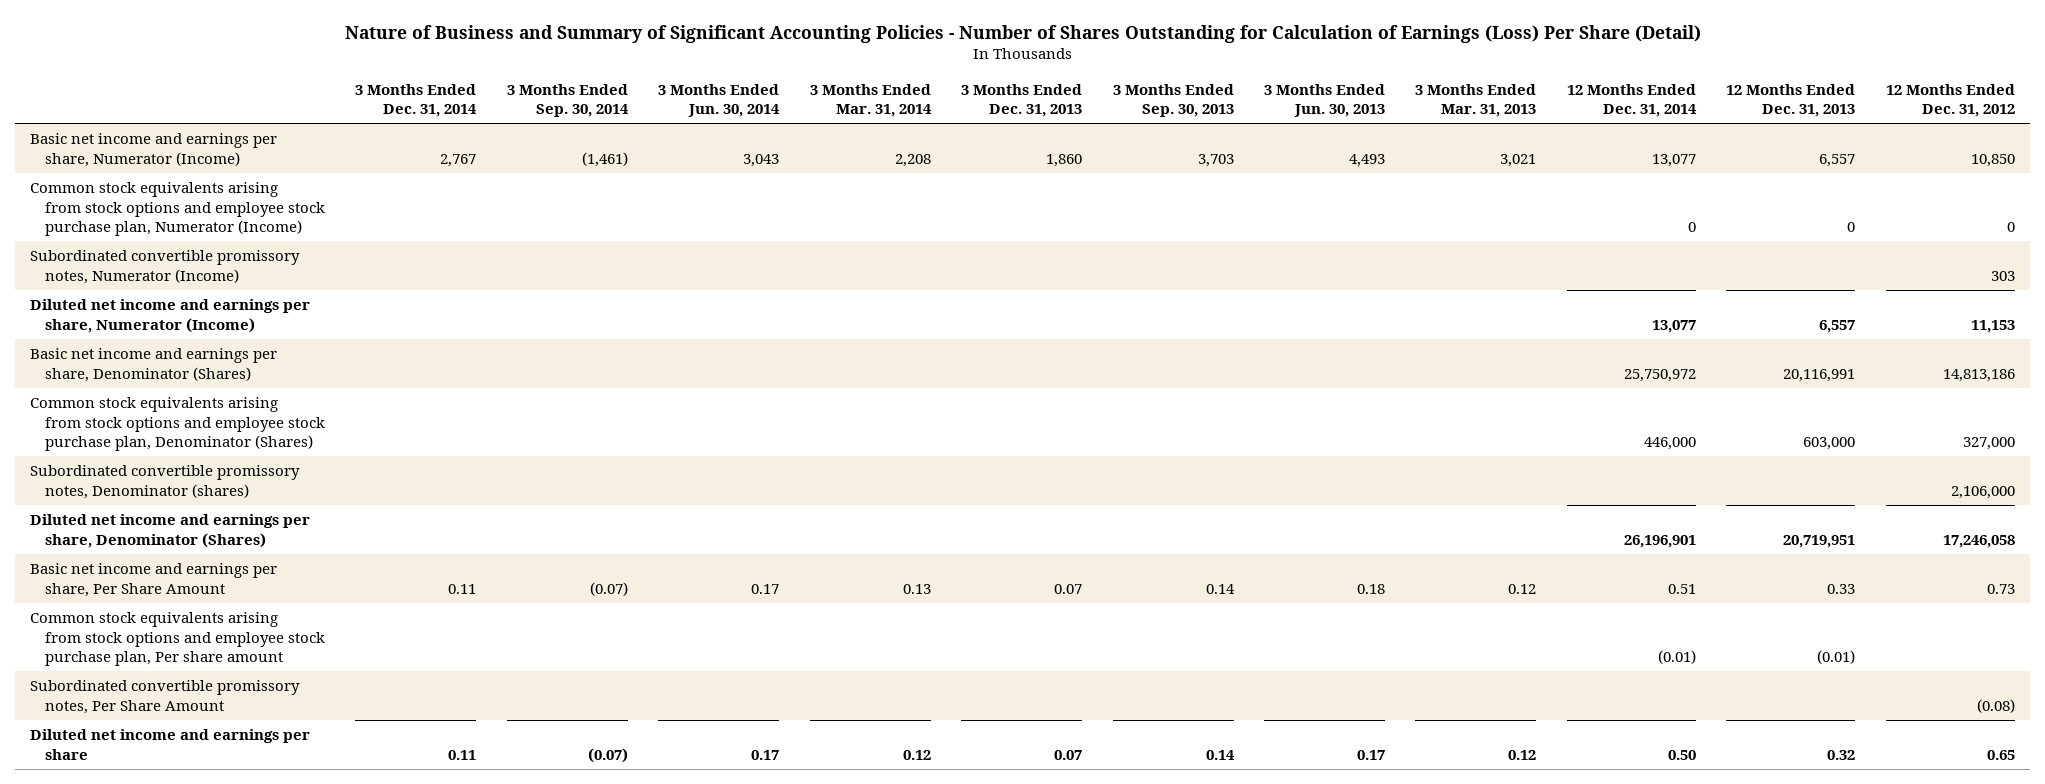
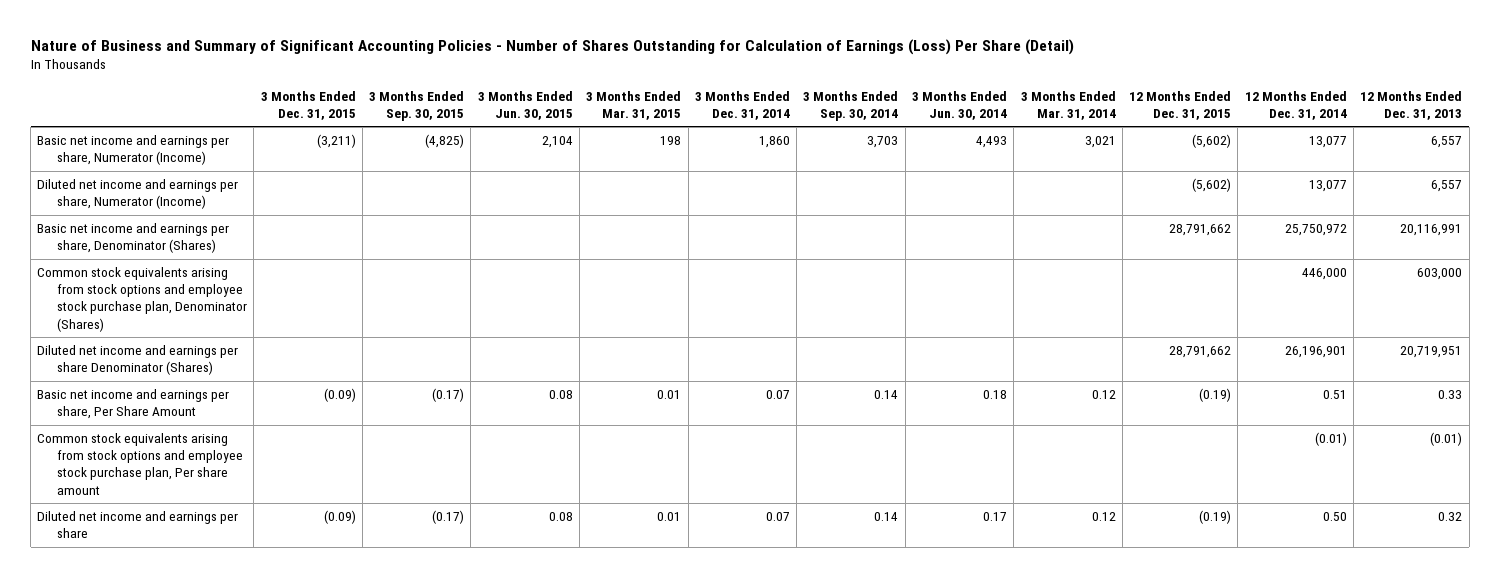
[961,83,1083,117] 3 Months Ended Dec. 31, 2013 -> none
[1112,83,1234,117] 3 Months Ended Sep. 30, 2013 -> none
[1264,83,1386,117] 3 Months Ended Jun. 30, 2013 -> none
[1415,83,1537,117] 3 Months Ended Mar. 31, 2013 -> none
[1885,83,2015,117] 12 Months Ended Dec. 31, 2012 -> none
none -> [260,90,356,120] 3 Months Ended Dec. 31, 2015
none -> [369,90,465,121] 3 Months Ended Sep. 30, 2015
none -> [477,90,573,120] 3 Months Ended Jun. 30, 2015
none -> [586,90,682,120] 3 Months Ended Mar. 31, 2015
none -> [1129,90,1232,120] 12 Months Ended Dec. 31, 2015
[30,182,325,236] Common stock equivalents arising from stock options and employee stock purchase plan, Numerator (Income) -> none
[30,250,301,284] Subordinated convertible promissory notes, Numerator (Income) -> none
[440,153,477,167] 2,767 -> [758,136,790,149] 1,860
[581,151,628,167] (1,461) -> [867,136,899,149] 3,703
[743,153,780,167] 3,043 -> [975,136,1007,149] 4,493
[894,153,931,167] 2,208 -> [1084,136,1116,149] 3,021
[30,465,301,499] Subordinated convertible promissory notes, Denominator (shares) -> none
[30,514,311,548] Diluted net income and earnings per share, Denominator (Shares) -> [37,345,239,376] Diluted net income and earnings per share Denominator (Shares)
[448,583,477,594] 0.11 -> [765,390,790,400] 0.07
[589,581,628,596] (0.07) -> [874,390,899,400] 0.14
[751,583,780,594] 0.17 -> [982,390,1007,400] 0.18
[902,583,931,594] 0.13 -> [1091,390,1116,400] 0.12
[30,680,301,714] Subordinated convertible promissory notes, Per Share Amount -> none
[448,749,477,760] 0.11 -> [765,512,790,522] 0.07
[587,747,628,763] (0.07) -> [874,512,899,522] 0.14

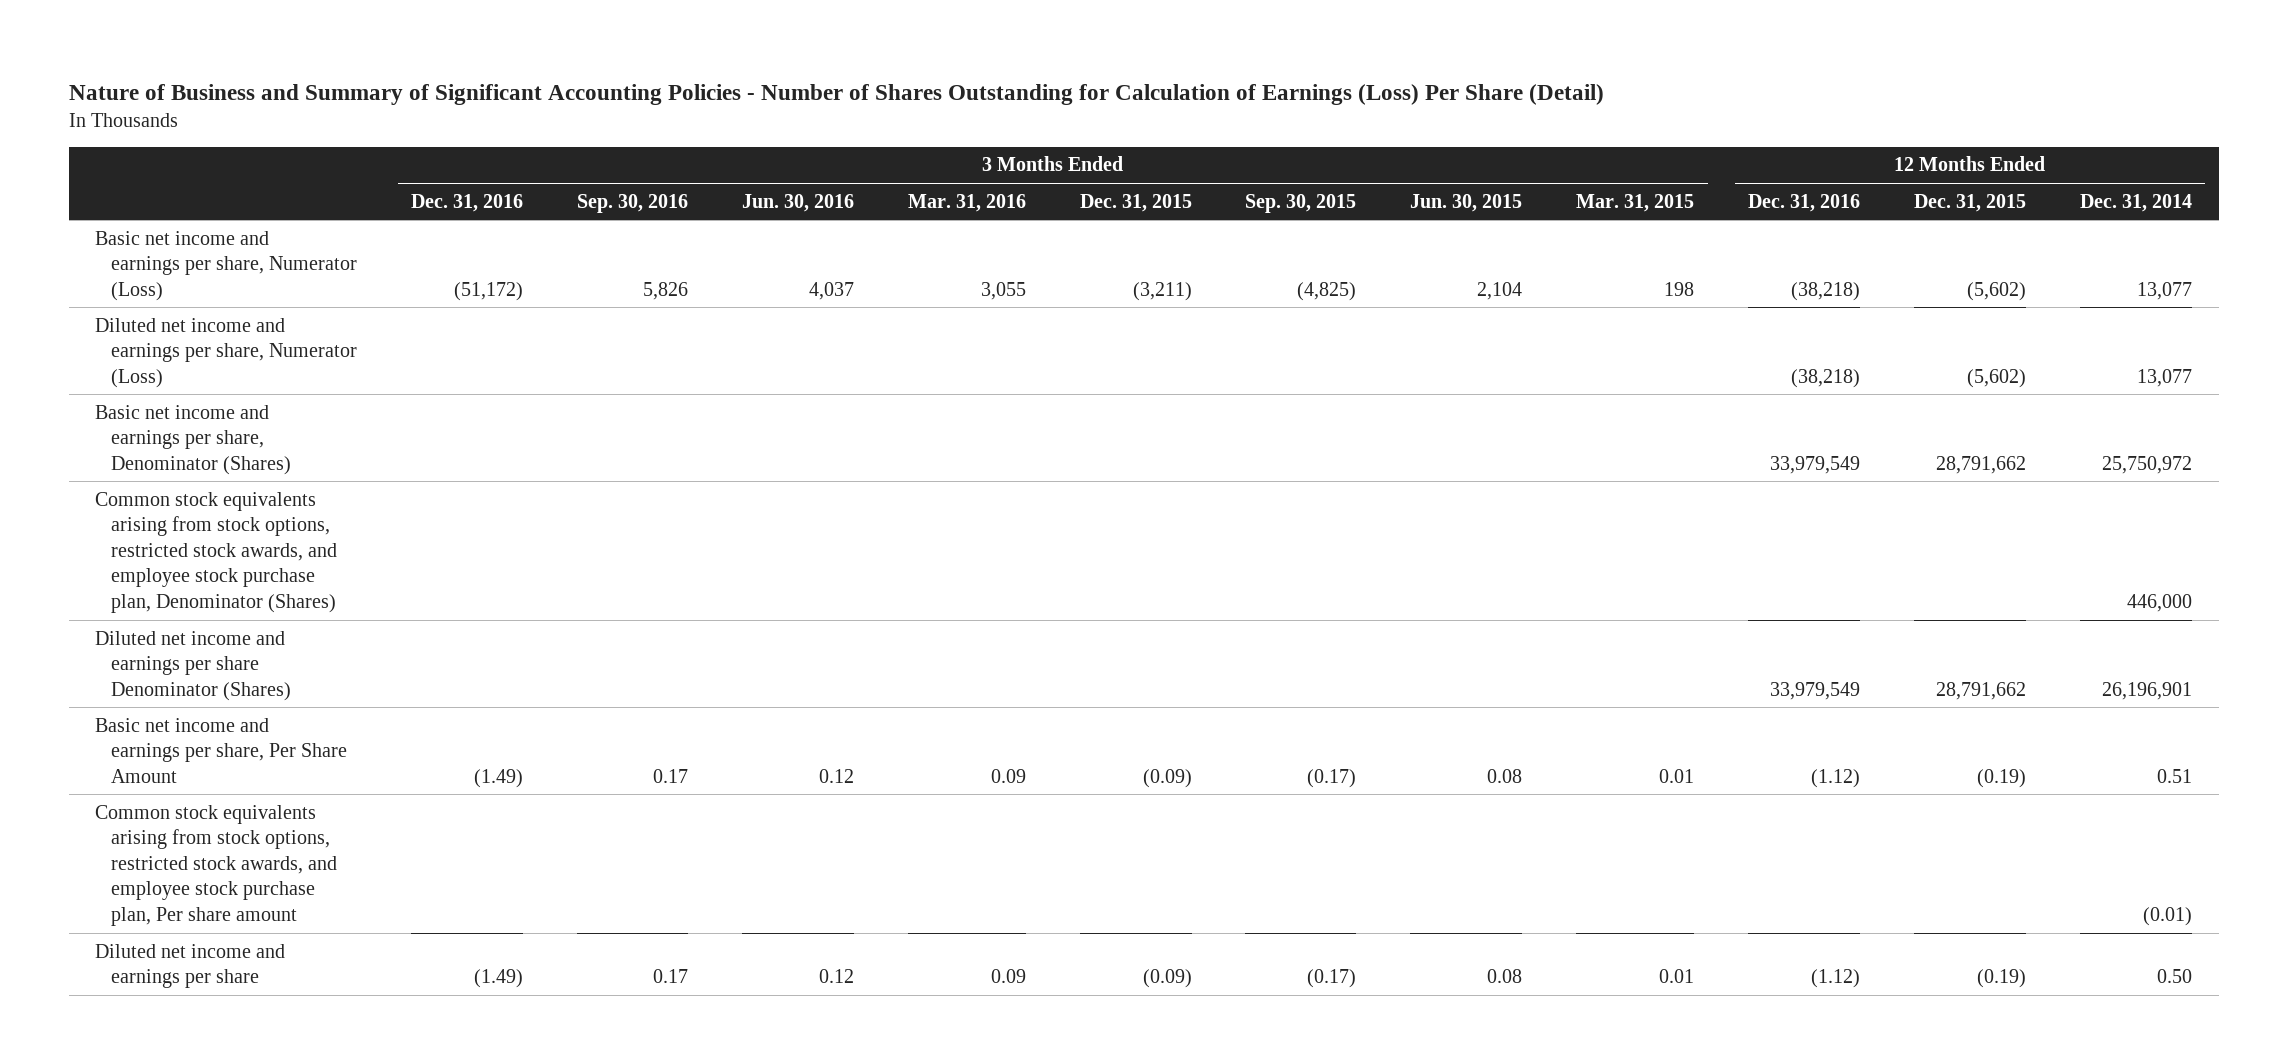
[694,90,790,120] 3 Months Ended Dec. 31, 2014 -> none
[803,90,899,121] 3 Months Ended Sep. 30, 2014 -> none
[911,90,1007,120] 3 Months Ended Jun. 30, 2014 -> none
[1020,90,1116,120] 3 Months Ended Mar. 31, 2014 -> none
[1360,90,1463,120] 12 Months Ended Dec. 31, 2013 -> none
none -> [411,193,524,212] Dec. 31, 2016
none -> [576,193,688,213] Sep. 30, 2016
none -> [741,193,854,212] Jun. 30, 2016
none -> [907,193,1026,212] Mar. 31, 2016
none -> [1748,193,1861,212] Dec. 31, 2016
[37,135,230,166] Basic net income and earnings per share, Numerator (Income) -> [95,230,358,301] Basic net income and earnings per share, Numerator (Loss)
[37,179,239,210] Diluted net income and earnings per share, Numerator (Income) -> [95,317,358,388] Diluted net income and earnings per share, Numerator (Loss)
[37,267,247,332] Common stock equivalents arising from stock options and employee stock purchase plan, Denominator (Shares) -> [95,491,338,613] Common stock equivalents arising from stock options, restricted stock awards, and employee stock purchase plan, Denominator (Shares)
[37,433,243,495] Common stock equivalents arising from stock options and employee stock purchase plan, Per share amount -> [95,804,338,926] Common stock equivalents arising from stock options, restricted stock awards, and employee stock purchase plan, Per share amount

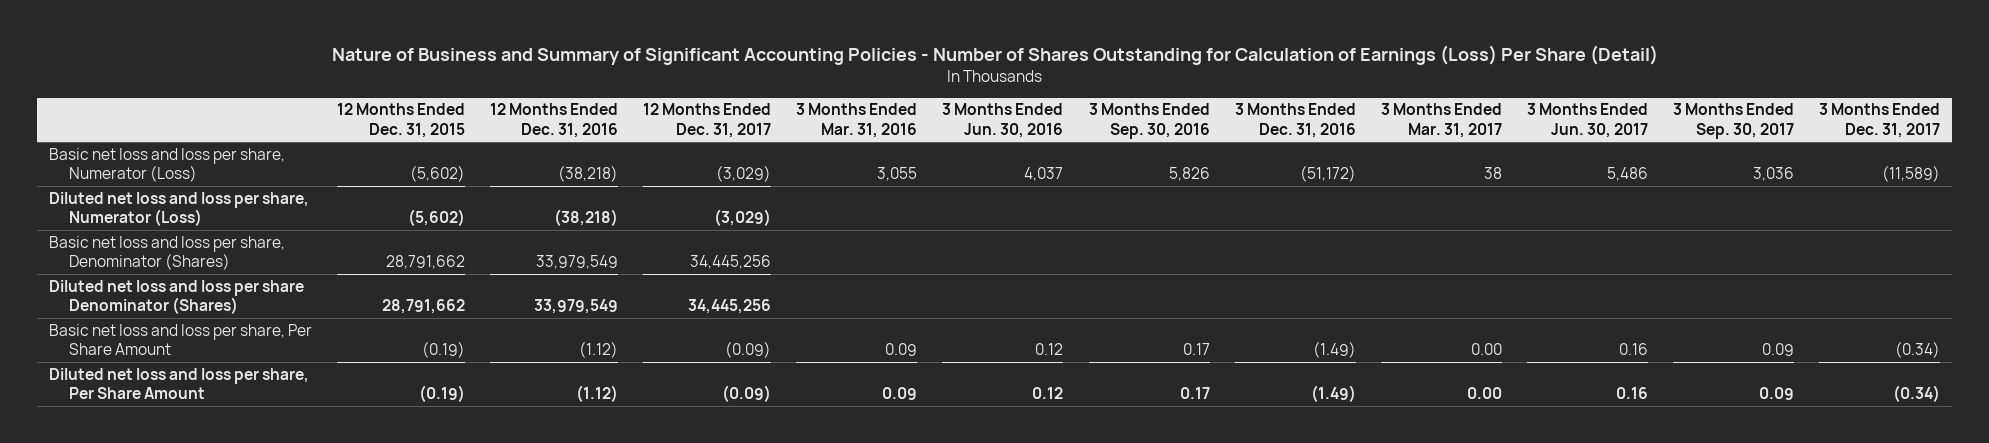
[1079,193,1192,212] Dec. 31, 2015 -> none
[1245,193,1357,213] Sep. 30, 2015 -> none
[1410,193,1523,212] Jun. 30, 2015 -> none
[1576,193,1695,212] Mar. 31, 2015 -> none
[2079,193,2192,212] Dec. 31, 2014 -> none
none -> [643,103,772,138] 12 Months Ended Dec. 31, 2017
none -> [1380,103,1502,138] 3 Months Ended Mar. 31, 2017
none -> [1526,103,1648,138] 3 Months Ended Jun. 30, 2017
none -> [1672,103,1794,139] 3 Months Ended Sep. 30, 2017
none -> [1818,103,1940,138] 3 Months Ended Dec. 31, 2017
[95,491,338,613] Common stock equivalents arising from stock options, restricted stock awards, and employee stock purchase plan, Denominator (Shares) -> none
[95,804,338,926] Common stock equivalents arising from stock options, restricted stock awards, and employee stock purchase plan, Per share amount -> none
[95,230,358,301] Basic net income and earnings per share, Numerator (Loss) -> [49,147,286,183] Basic net loss and loss per share, Numerator (Loss)
[95,317,358,388] Diluted net income and earnings per share, Numerator (Loss) -> [49,191,310,227] Diluted net loss and loss per share, Numerator (Loss)
[95,404,292,475] Basic net income and earnings per share, Denominator (Shares) -> [49,235,286,271] Basic net loss and loss per share, Denominator (Shares)
[95,630,292,701] Diluted net income and earnings per share Denominator (Shares) -> [49,279,305,315] Diluted net loss and loss per share Denominator (Shares)
[95,717,348,783] Basic net income and earnings per share, Per Share Amount -> [49,323,313,356] Basic net loss and loss per share, Per Share Amount
[95,943,286,989] Diluted net income and earnings per share -> [49,367,310,400] Diluted net loss and loss per share, Per Share Amount

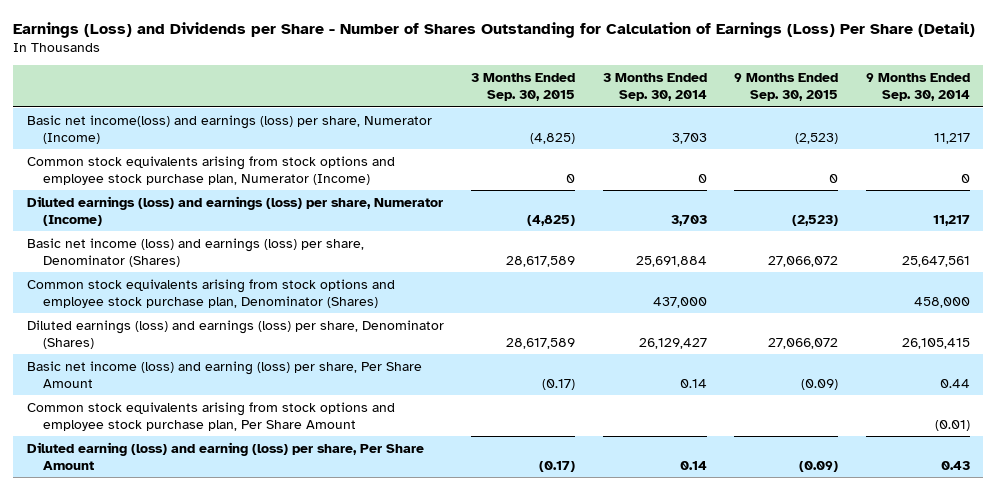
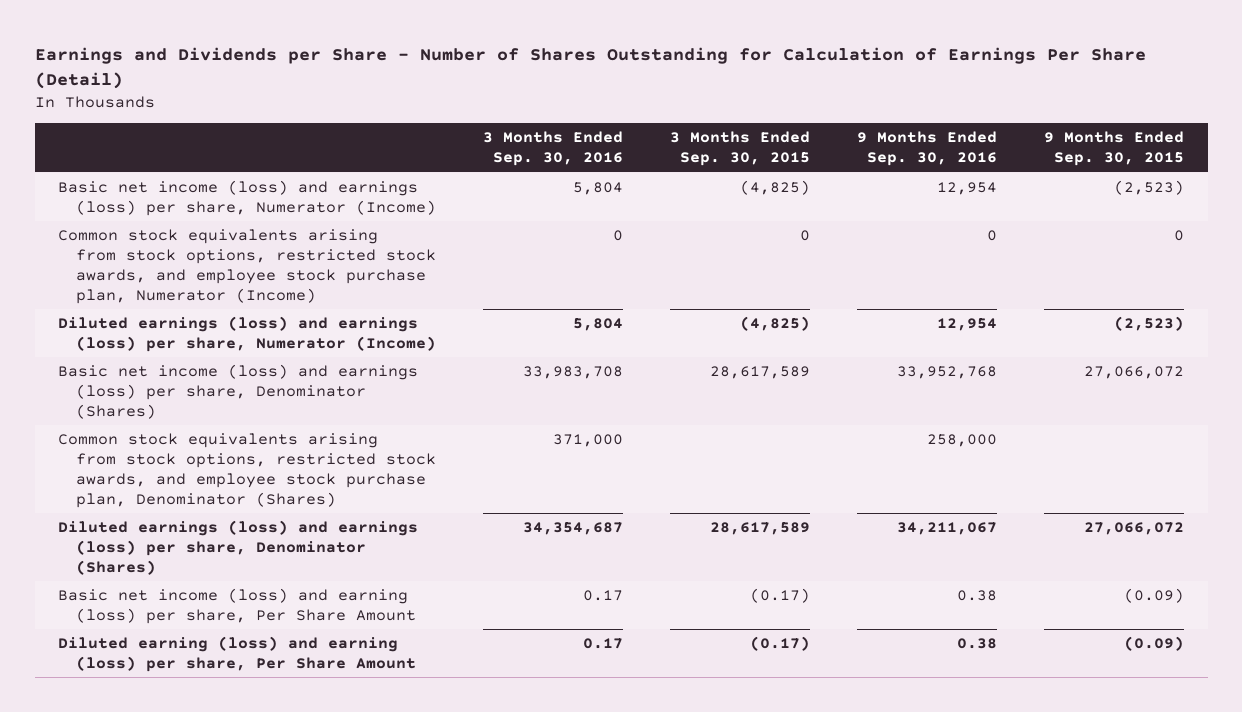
[13,21,976,38] Earnings (Loss) and Dividends per Share - Number of Shares Outstanding for Calculation of Earnings (Loss) Per Share (Detail) -> [34,46,1146,90] Earnings and Dividends per Share - Number of Shares Outstanding for Calculation of Earnings Per Share (Detail)
[602,72,707,101] 3 Months Ended Sep. 30, 2014 -> none
[865,72,970,101] 9 Months Ended Sep. 30, 2014 -> none
none -> [483,131,624,167] 3 Months Ended Sep. 30, 2016
none -> [857,131,998,167] 9 Months Ended Sep. 30, 2016
[26,114,432,144] Basic net income(loss) and earnings (loss) per share, Numerator (Income) -> [58,179,437,216] Basic net income (loss) and earnings (loss) per share, Numerator (Income)
[26,155,395,185] Common stock equivalents arising from stock options and employee stock purchase plan, Numerator (Income) -> [58,228,437,305] Common stock equivalents arising from stock options, restricted stock awards, and employee stock purchase plan, Numerator (Income)
[26,278,395,308] Common stock equivalents arising from stock options and employee stock purchase plan, Denominator (Shares) -> [58,432,437,509] Common stock equivalents arising from stock options, restricted stock awards, and employee stock purchase plan, Denominator (Shares)
[26,401,395,431] Common stock equivalents arising from stock options and employee stock purchase plan, Per Share Amount -> none

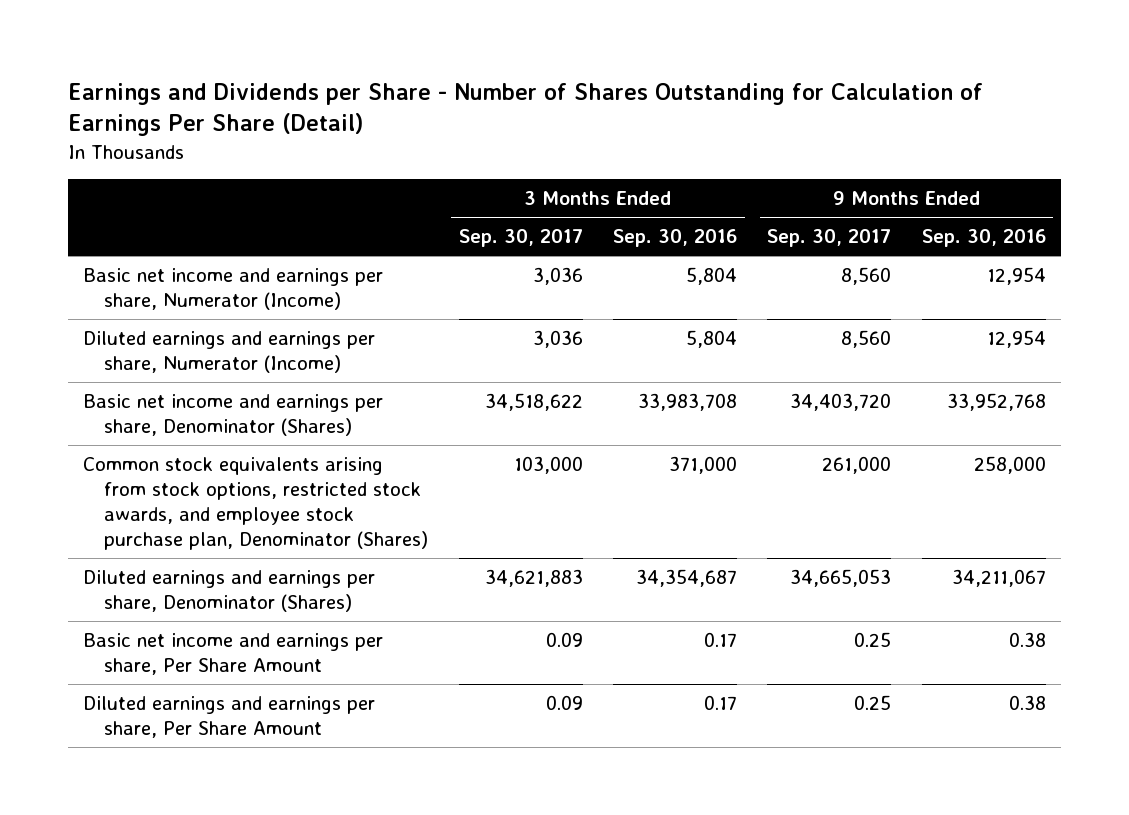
[670,131,811,167] 3 Months Ended Sep. 30, 2015 -> none
[1044,131,1185,167] 9 Months Ended Sep. 30, 2015 -> none
none -> [458,229,583,248] Sep. 30, 2017
none -> [767,229,892,248] Sep. 30, 2017
[58,228,437,305] Common stock equivalents arising from stock options, restricted stock awards, and employee stock purchase plan, Numerator (Income) -> none
[58,179,437,216] Basic net income (loss) and earnings (loss) per share, Numerator (Income) -> [83,267,384,310] Basic net income and earnings per share, Numerator (Income)
[58,315,437,352] Diluted earnings (loss) and earnings (loss) per share, Numerator (Income) -> [83,330,376,373] Diluted earnings and earnings per share, Numerator (Income)
[58,363,419,420] Basic net income (loss) and earnings (loss) per share, Denominator (Shares) -> [83,393,384,436] Basic net income and earnings per share, Denominator (Shares)
[58,519,419,576] Diluted earnings (loss) and earnings (loss) per share, Denominator (Shares) -> [83,569,376,612] Diluted earnings and earnings per share, Denominator (Shares)
[58,587,417,624] Basic net income (loss) and earning (loss) per share, Per Share Amount -> [83,632,384,675] Basic net income and earnings per share, Per Share Amount
[58,635,417,672] Diluted earning (loss) and earning (loss) per share, Per Share Amount -> [83,695,376,738] Diluted earnings and earnings per share, Per Share Amount

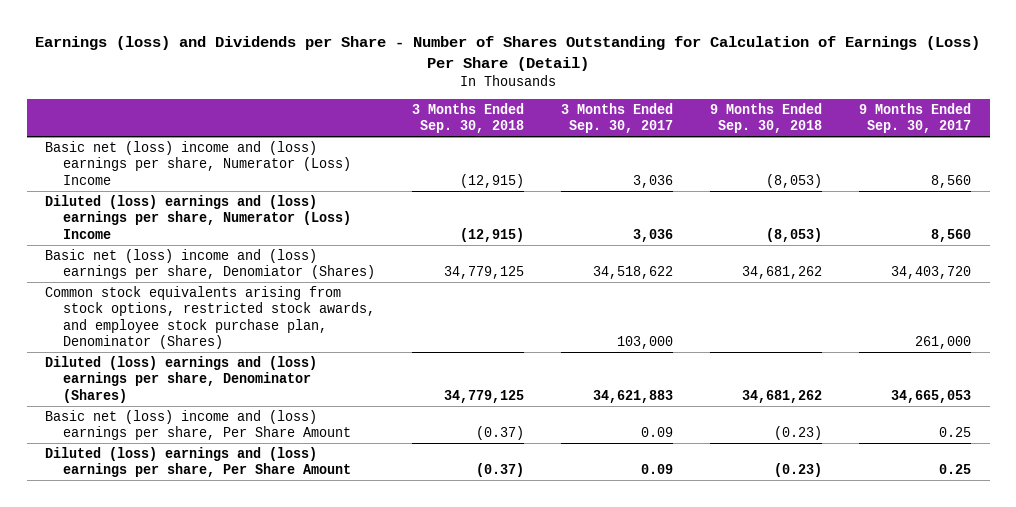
[67,82,983,137] Earnings and Dividends per Share - Number of Shares Outstanding for Calculation of Earnings Per Share (Detail) -> [35,36,981,71] Earnings (loss) and Dividends per Share - Number of Shares Outstanding for Calculation of Earnings (Loss) Per Share (Detail)
[613,229,738,248] Sep. 30, 2016 -> none
[921,229,1046,248] Sep. 30, 2016 -> none
none -> [412,102,525,134] 3 Months Ended Sep. 30, 2018
none -> [710,102,823,134] 9 Months Ended Sep. 30, 2018
[83,267,384,310] Basic net income and earnings per share, Numerator (Income) -> [44,140,352,185] Basic net (loss) income and (loss) earnings per share, Numerator (Loss) Income
[83,330,376,373] Diluted earnings and earnings per share, Numerator (Income) -> [44,194,352,239] Diluted (loss) earnings and (loss) earnings per share, Numerator (Loss) Income
[83,393,384,436] Basic net income and earnings per share, Denominator (Shares) -> [44,248,376,280] Basic net (loss) income and (loss) earnings per share, Denomiator (Shares)
[83,569,376,612] Diluted earnings and earnings per share, Denominator (Shares) -> [44,355,317,403] Diluted (loss) earnings and (loss) earnings per share, Denominator (Shares)
[83,632,384,675] Basic net income and earnings per share, Per Share Amount -> [44,409,352,441] Basic net (loss) income and (loss) earnings per share, Per Share Amount
[83,695,376,738] Diluted earnings and earnings per share, Per Share Amount -> [44,446,352,478] Diluted (loss) earnings and (loss) earnings per share, Per Share Amount

